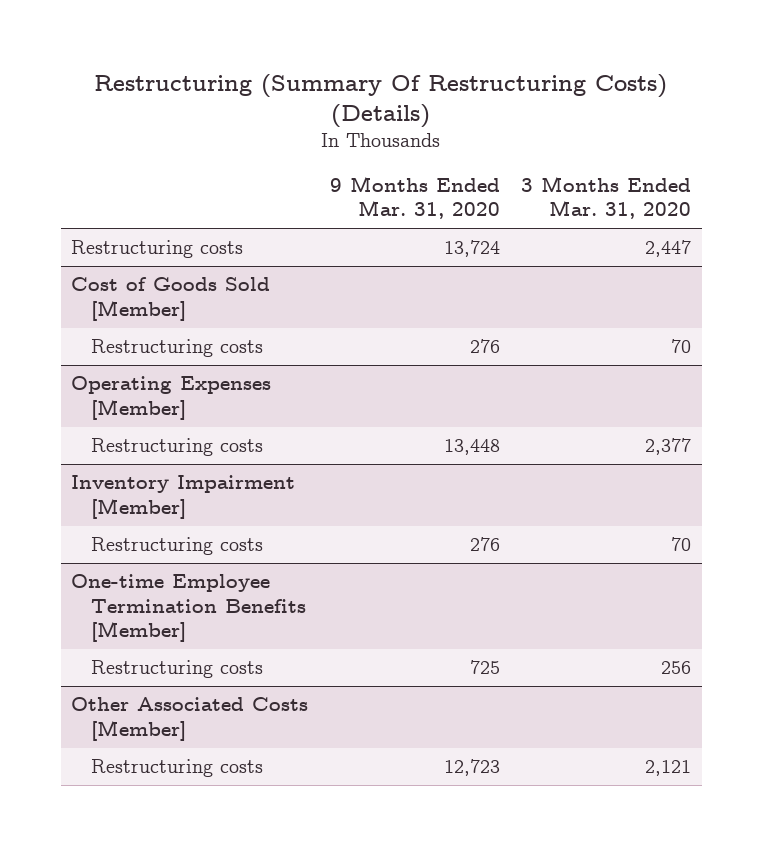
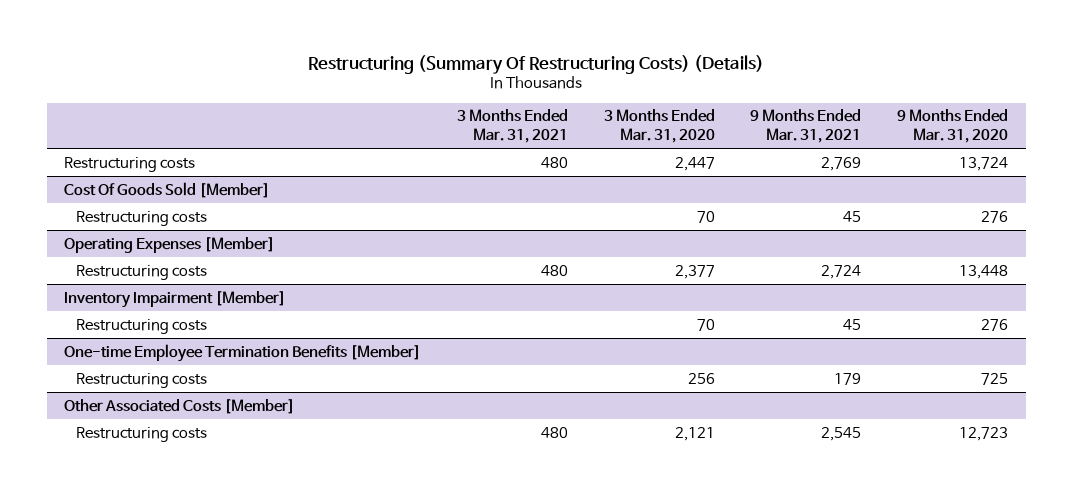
none -> [457,109,569,143] 3 Months Ended Mar. 31, 2021
none -> [750,109,862,143] 9 Months Ended Mar. 31, 2021
[71,277,271,321] Cost of Goods Sold [Member] -> [64,181,271,198] Cost Of Goods Sold [Member]

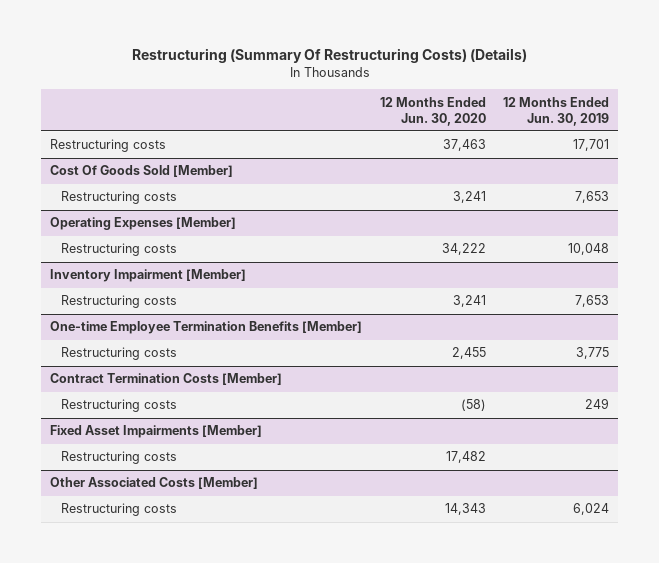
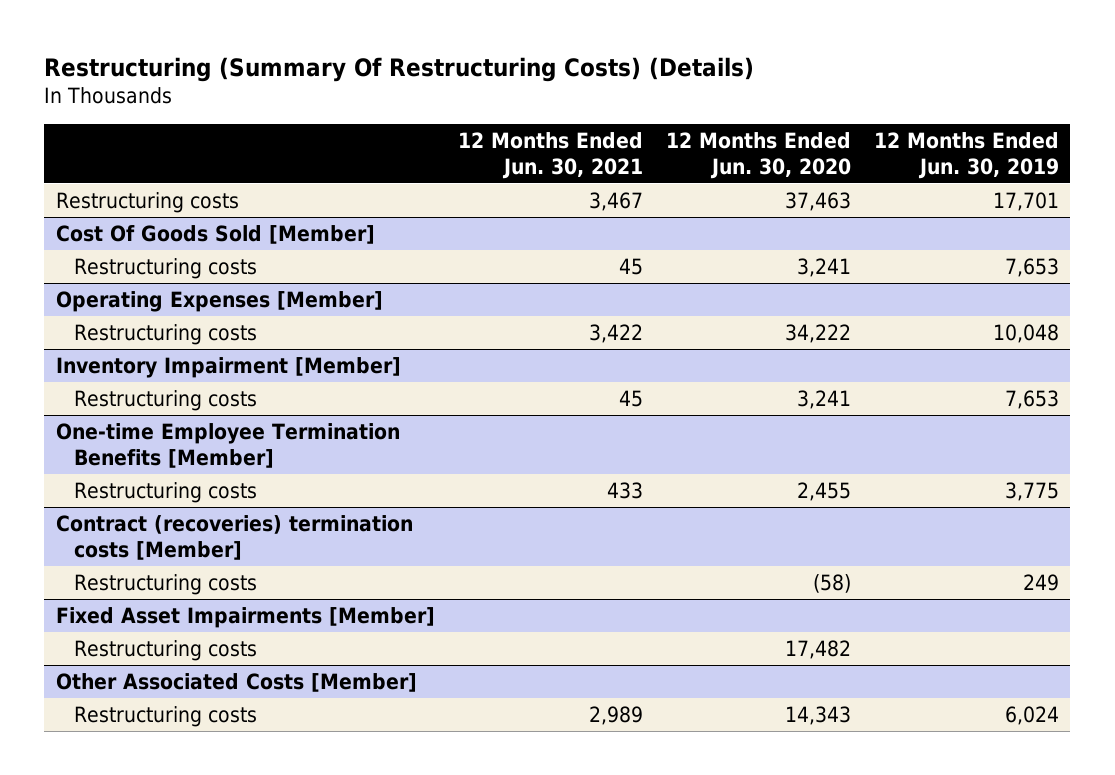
none -> [457,131,643,180] 12 Months Ended Jun. 30, 2021
[50,373,283,386] Contract Termination Costs [Member] -> [55,514,413,561] Contract (recoveries) termination costs [Member]

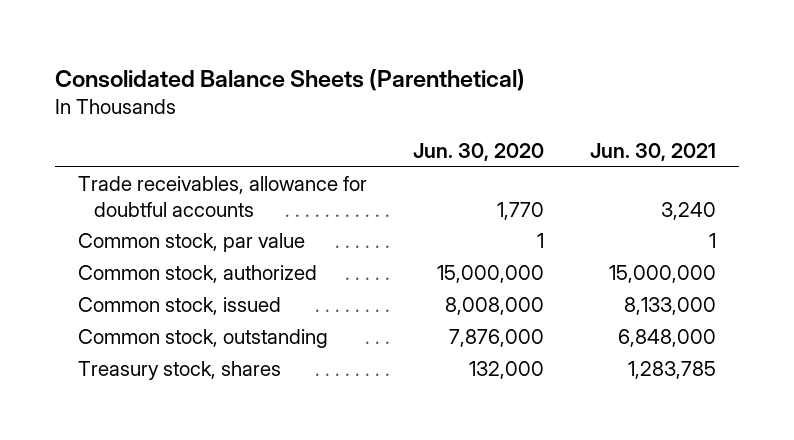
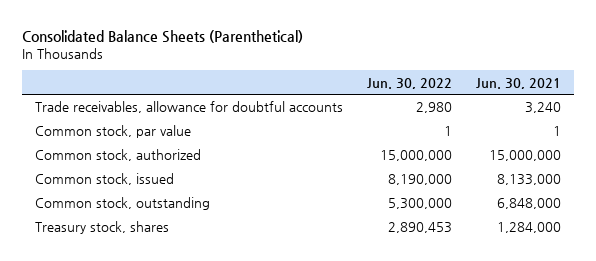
[412,143,544,162] Jun. 30, 2020 -> none
none -> [366,77,452,89] Jun. 30, 2022
[627,361,716,380] 1,283,785 -> [497,222,562,234] 1,284,000

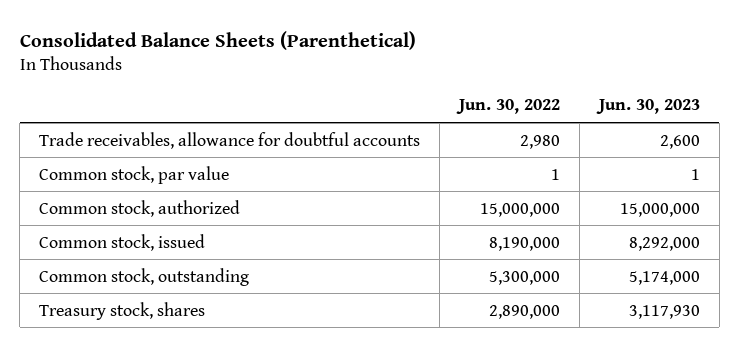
[476,77,562,89] Jun. 30, 2021 -> none
none -> [595,99,700,115] Jun. 30, 2023
[387,222,452,234] 2,890,453 -> [488,304,560,319] 2,890,000

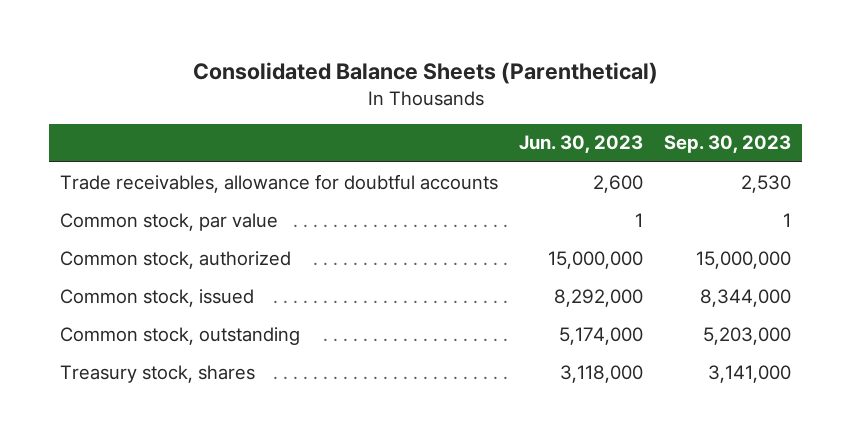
[455,99,560,115] Jun. 30, 2022 -> none
none -> [664,135,792,154] Sep. 30, 2023
[628,304,700,319] 3,117,930 -> [560,364,644,383] 3,118,000

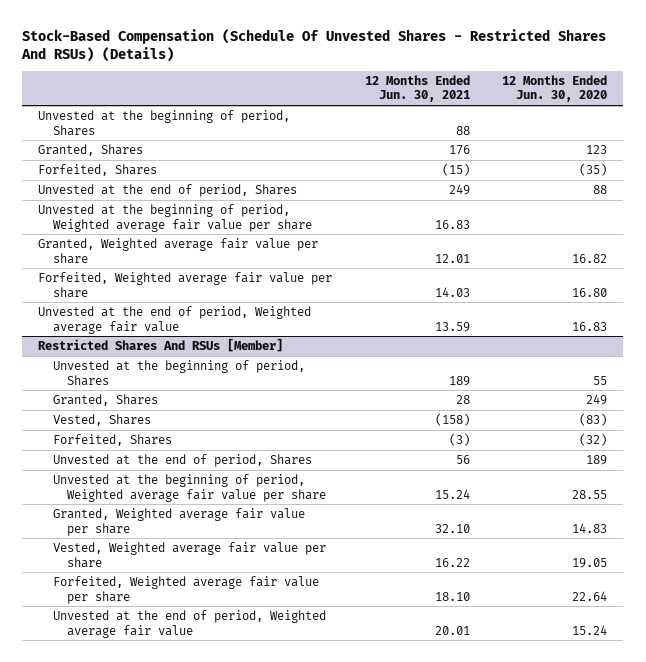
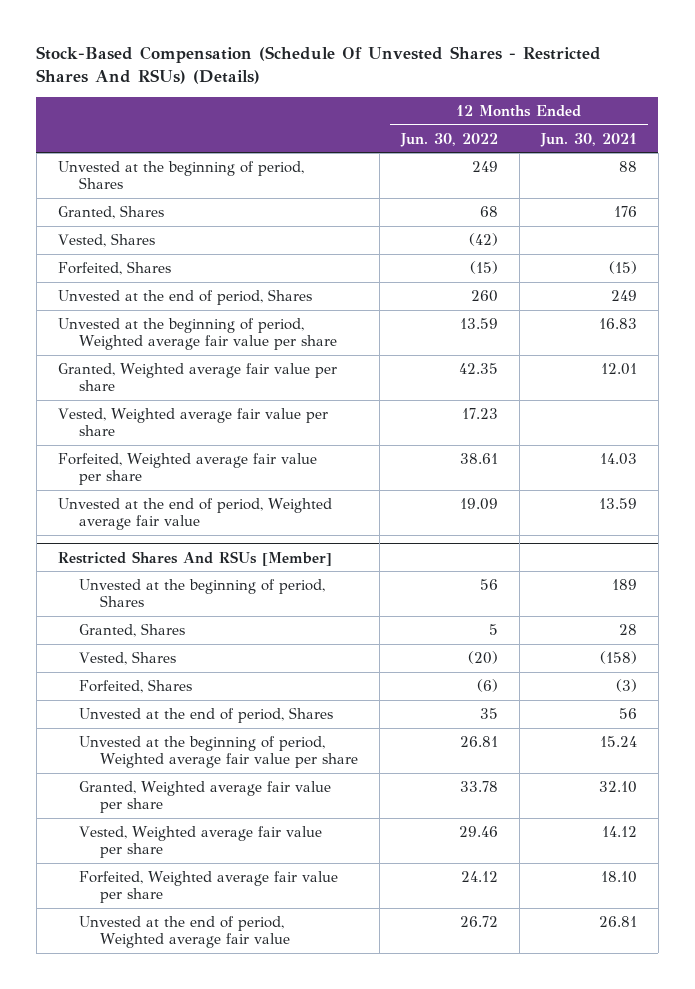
[502,74,608,103] 12 Months Ended Jun. 30, 2020 -> none
none -> [399,132,498,147] Jun. 30, 2022
none -> [57,232,155,247] Vested, Shares
none -> [57,407,328,437] Vested, Weighted average fair value per share
[434,557,470,567] 16.22 -> [601,825,637,837] 14.12
[434,625,470,635] 20.01 -> [598,915,637,927] 26.81

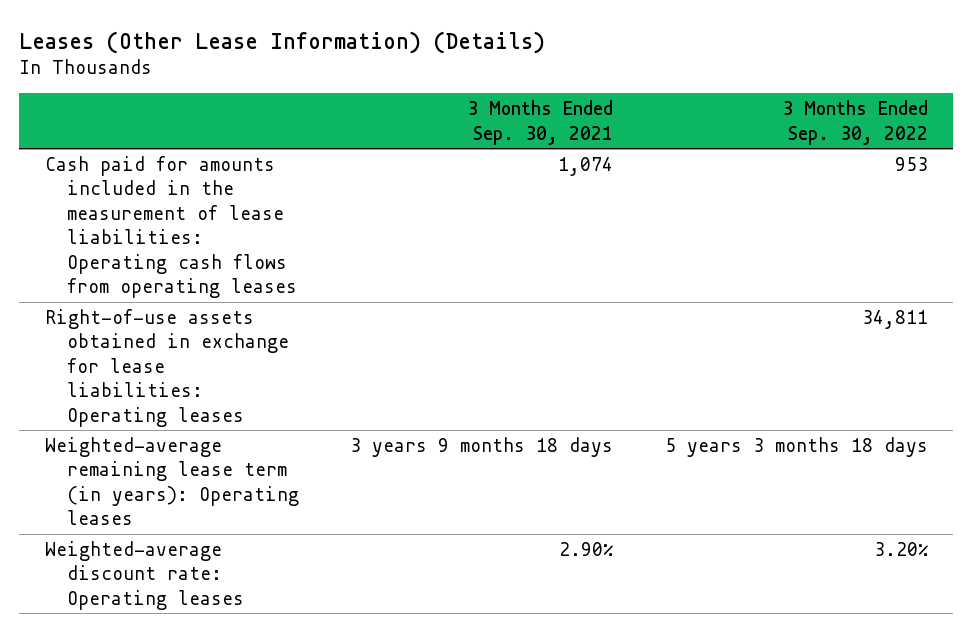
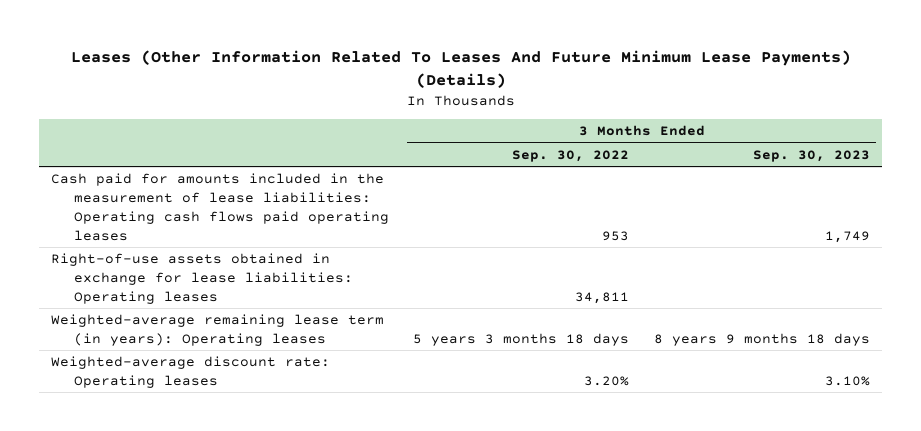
[19,30,546,54] Leases (Other Lease Information) (Details) -> [70,49,851,88] Leases (Other Information Related To Leases And Future Minimum Lease Payments) (Details)
[467,100,614,145] 3 Months Ended Sep. 30, 2021 -> none
none -> [752,149,870,162] Sep. 30, 2023
[45,155,297,299] Cash paid for amounts included in the measurement of lease liabilities: Operating cash flows from operating leases -> [51,173,389,241] Cash paid for amounts included in the measurement of lease liabilities: Operating cash flows paid operating leases

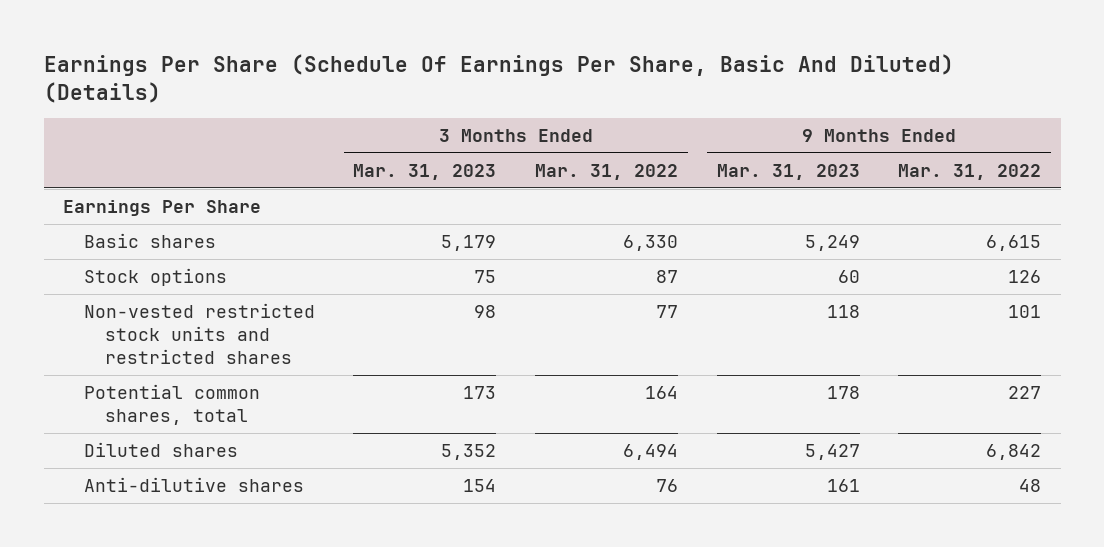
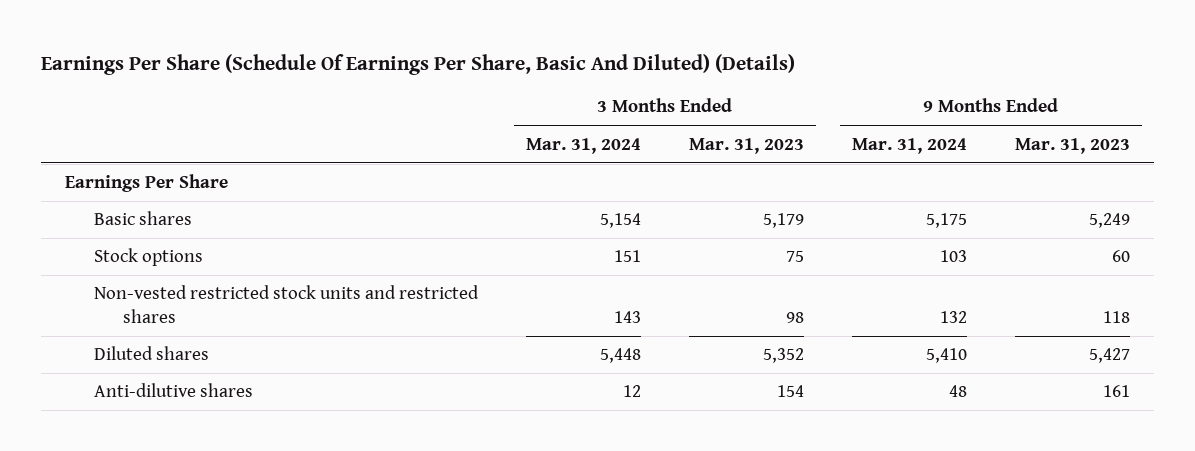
[535,164,679,181] Mar. 31, 2022 -> none
[898,164,1042,181] Mar. 31, 2022 -> none
none -> [525,137,641,154] Mar. 31, 2024
none -> [851,137,967,154] Mar. 31, 2024
[83,384,260,425] Potential common shares, total -> none

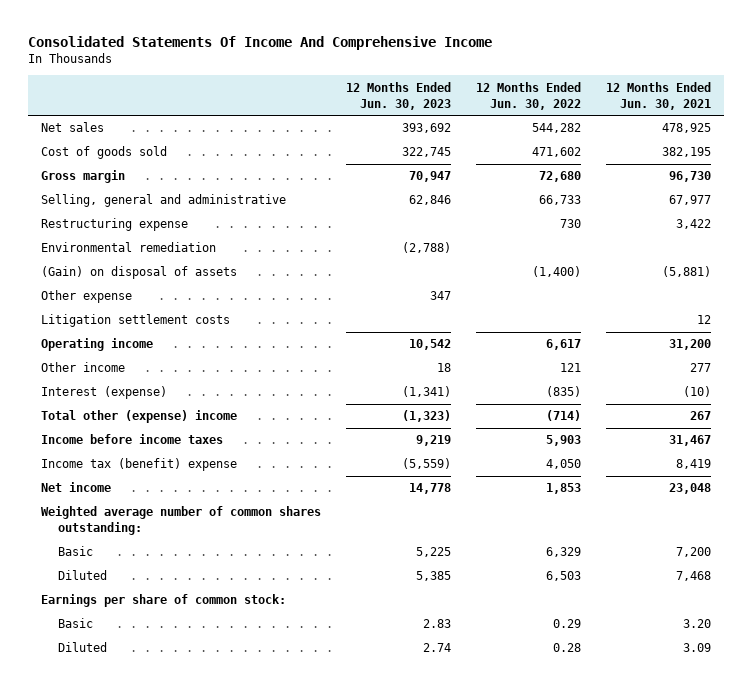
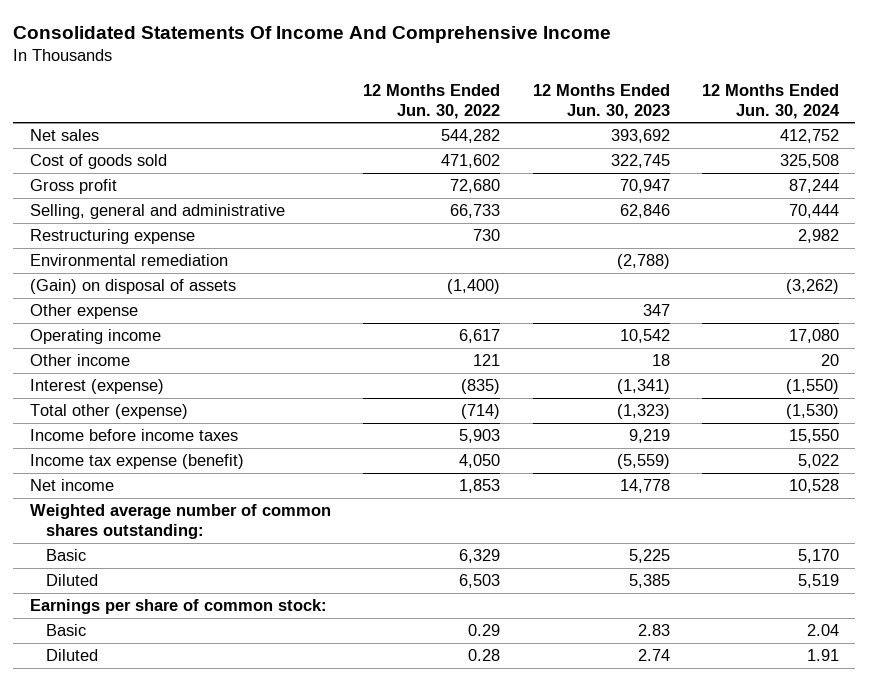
[606,81,712,110] 12 Months Ended Jun. 30, 2021 -> none
none -> [701,84,840,119] 12 Months Ended Jun. 30, 2024
[40,170,125,184] Gross margin -> [29,179,117,195] Gross profit
[40,314,230,328] Litigation settlement costs -> none
[40,410,237,424] Total other (expense) income -> [29,404,188,420] Total other (expense)
[40,458,237,472] Income tax (benefit) expense -> [29,454,244,470] Income tax expense (benefit)

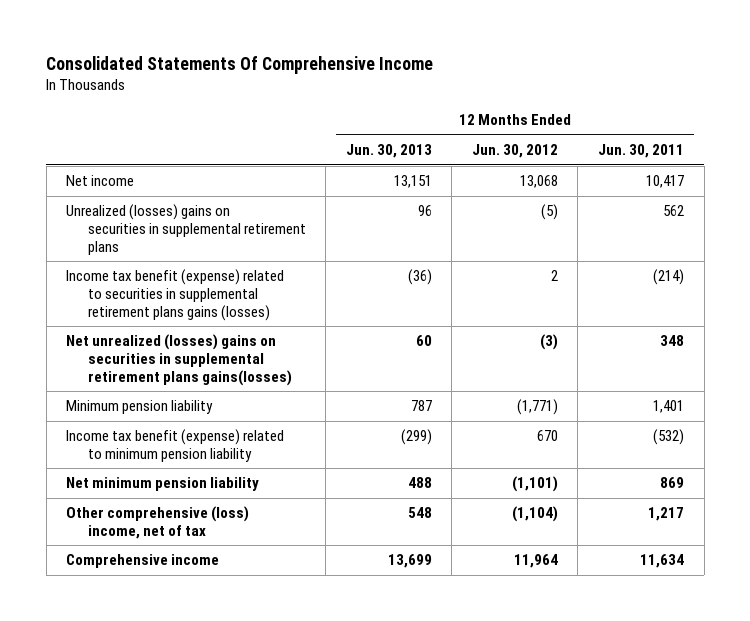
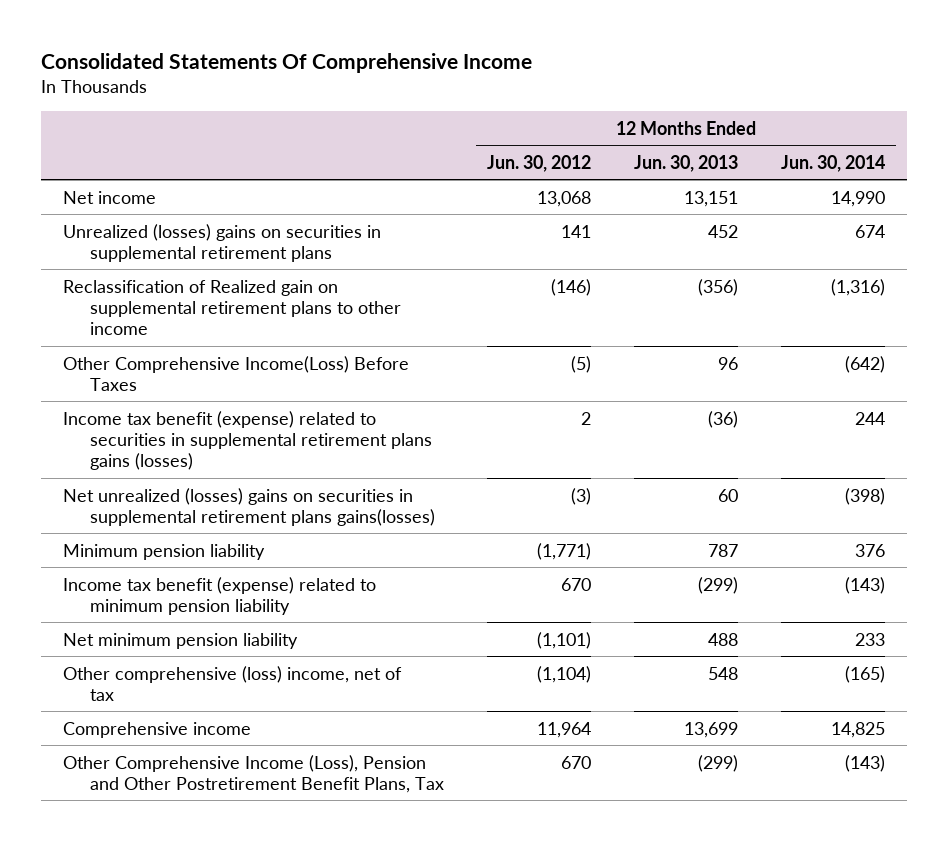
[597,144,684,159] Jun. 30, 2011 -> none
none -> [781,154,886,172] Jun. 30, 2014
[417,205,432,217] 96 -> [708,224,739,238] 452
[540,204,558,221] (5) -> [560,224,591,238] 141
none -> [62,279,401,336] Reclassification of Realized gain on supplemental retirement plans to other income
none -> [62,355,409,391] Other Comprehensive Income(Loss) Before Taxes
none -> [62,754,444,793] Other Comprehensive Income (Loss), Pension and Other Postretirement Benefit Plans, Tax

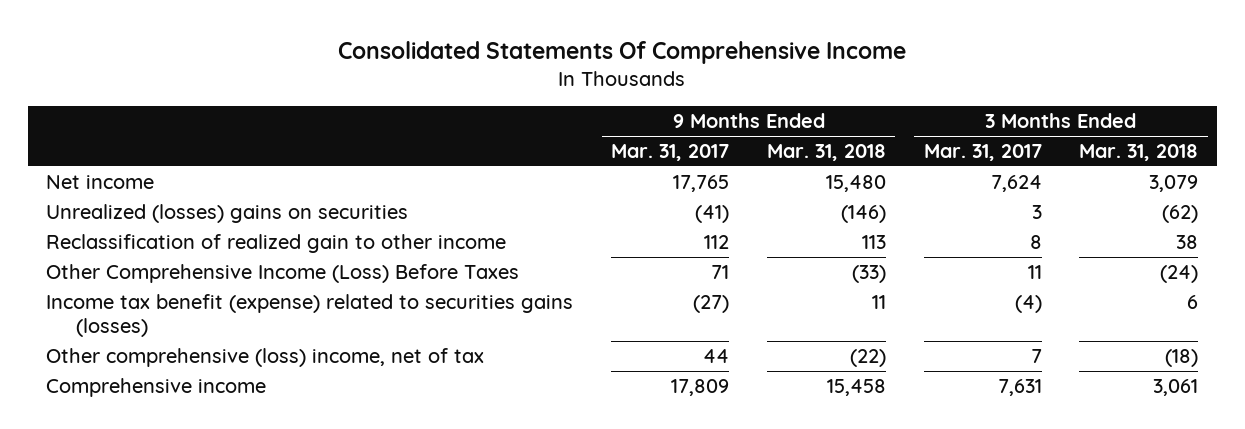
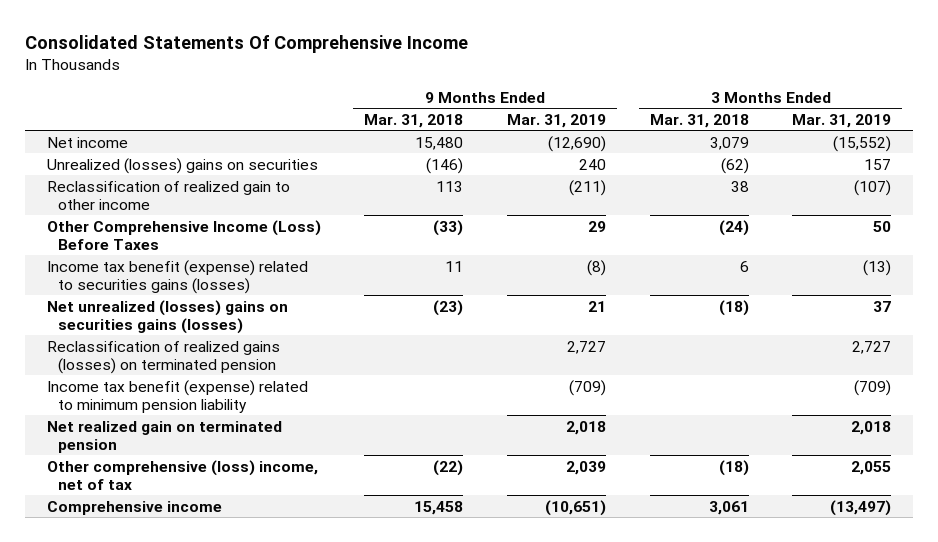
[611,144,730,162] Mar. 31, 2017 -> none
[923,144,1042,162] Mar. 31, 2017 -> none
none -> [507,113,607,128] Mar. 31, 2019
none -> [792,113,892,128] Mar. 31, 2019
none -> [46,299,288,334] Net unrealized (losses) gains on securities gains (losses)
none -> [46,340,280,374] Reclassification of realized gains (losses) on terminated pension
none -> [46,379,308,413] Income tax benefit (expense) related to minimum pension liability
none -> [46,420,282,453] Net realized gain on terminated pension

